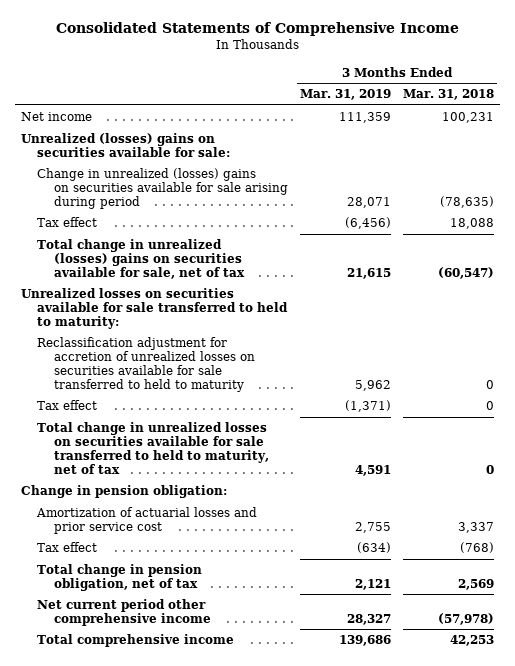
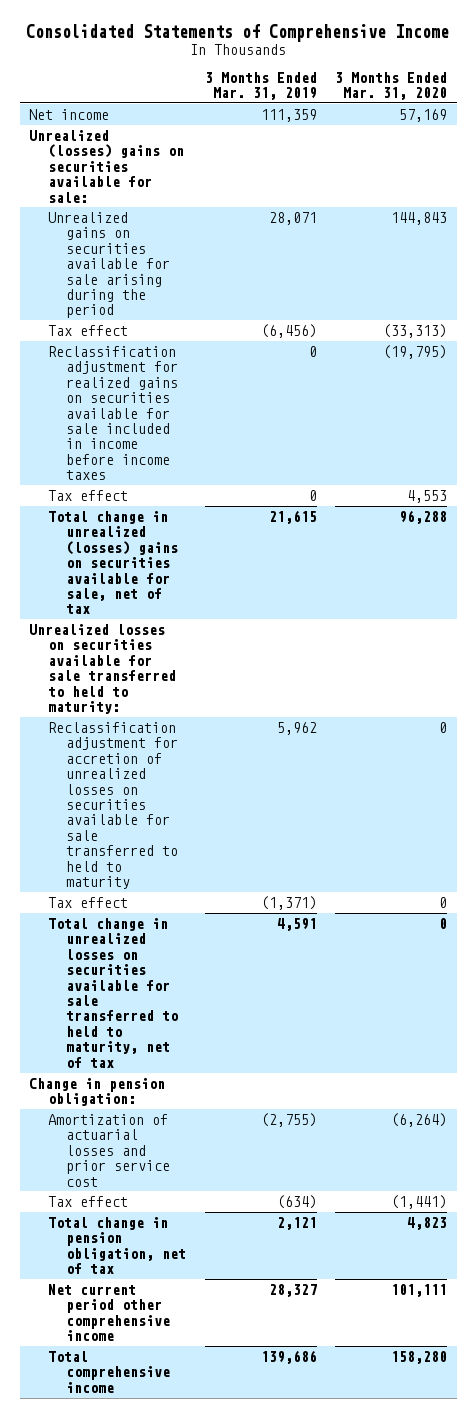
[403,89,495,101] Mar. 31, 2018 -> none
none -> [335,71,448,100] 3 Months Ended Mar. 31, 2020
[37,168,288,209] Change in unrealized (losses) gains on securities available for sale arising during period -> [47,211,171,319] Unrealized gains on securities available for sale arising during the period
none -> [47,345,179,481] Reclassification adjustment for realized gains on securities available for sale included in income before income taxes
none -> [47,489,128,501] Tax effect
[355,522,392,534] 2,755 -> [260,1112,317,1127] (2,755)

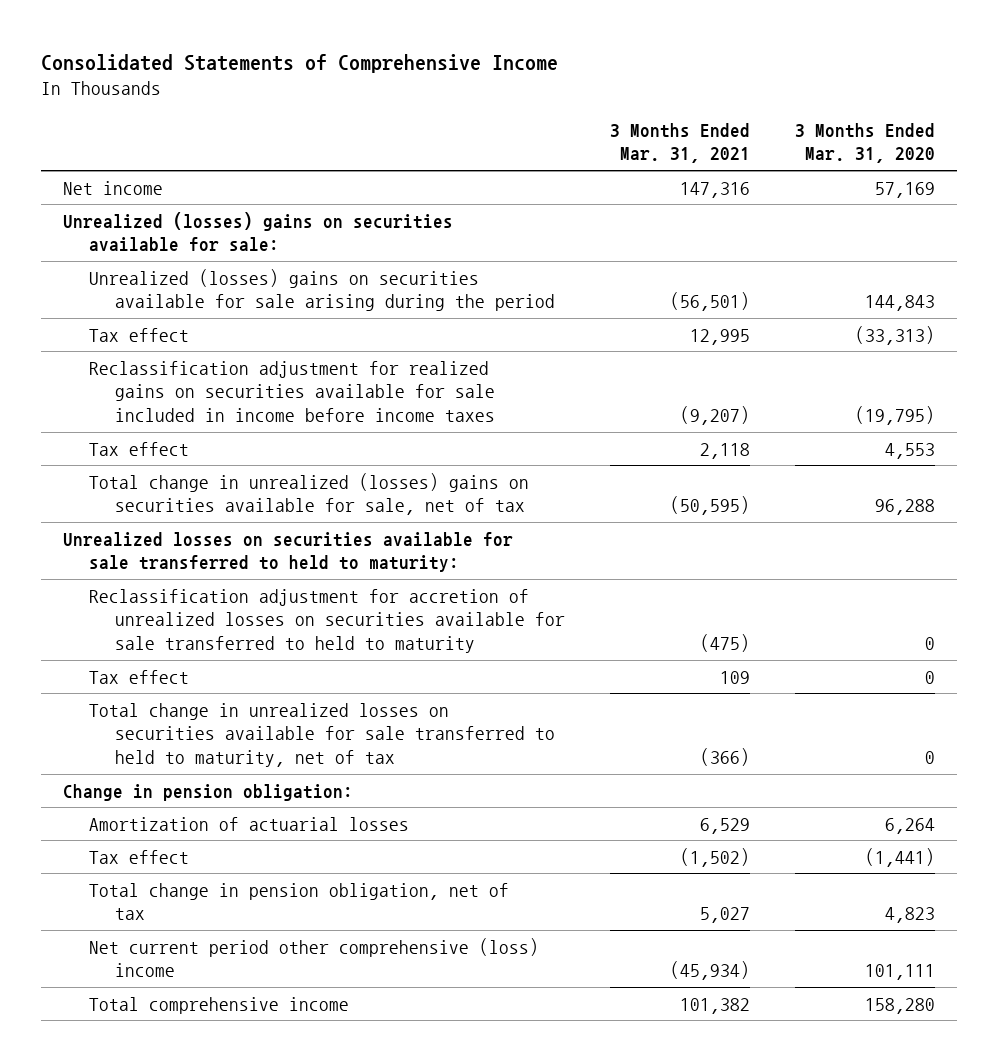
[204,71,317,100] 3 Months Ended Mar. 31, 2019 -> none
none -> [609,122,750,164] 3 Months Ended Mar. 31, 2021
[47,211,171,319] Unrealized gains on securities available for sale arising during the period -> [89,268,555,312] Unrealized (losses) gains on securities available for sale arising during the period
[47,1113,171,1187] Amortization of actuarial losses and prior service cost -> [89,816,410,831] Amortization of actuarial losses
[391,1112,448,1127] (6,264) -> [884,817,935,834] 6,264
[47,1283,171,1342] Net current period other comprehensive income -> [89,937,540,978] Net current period other comprehensive (loss) income

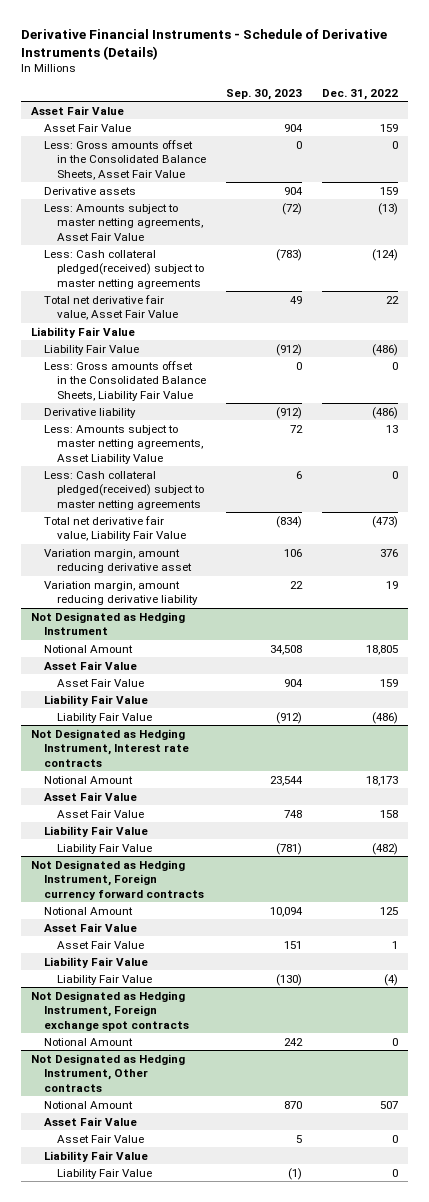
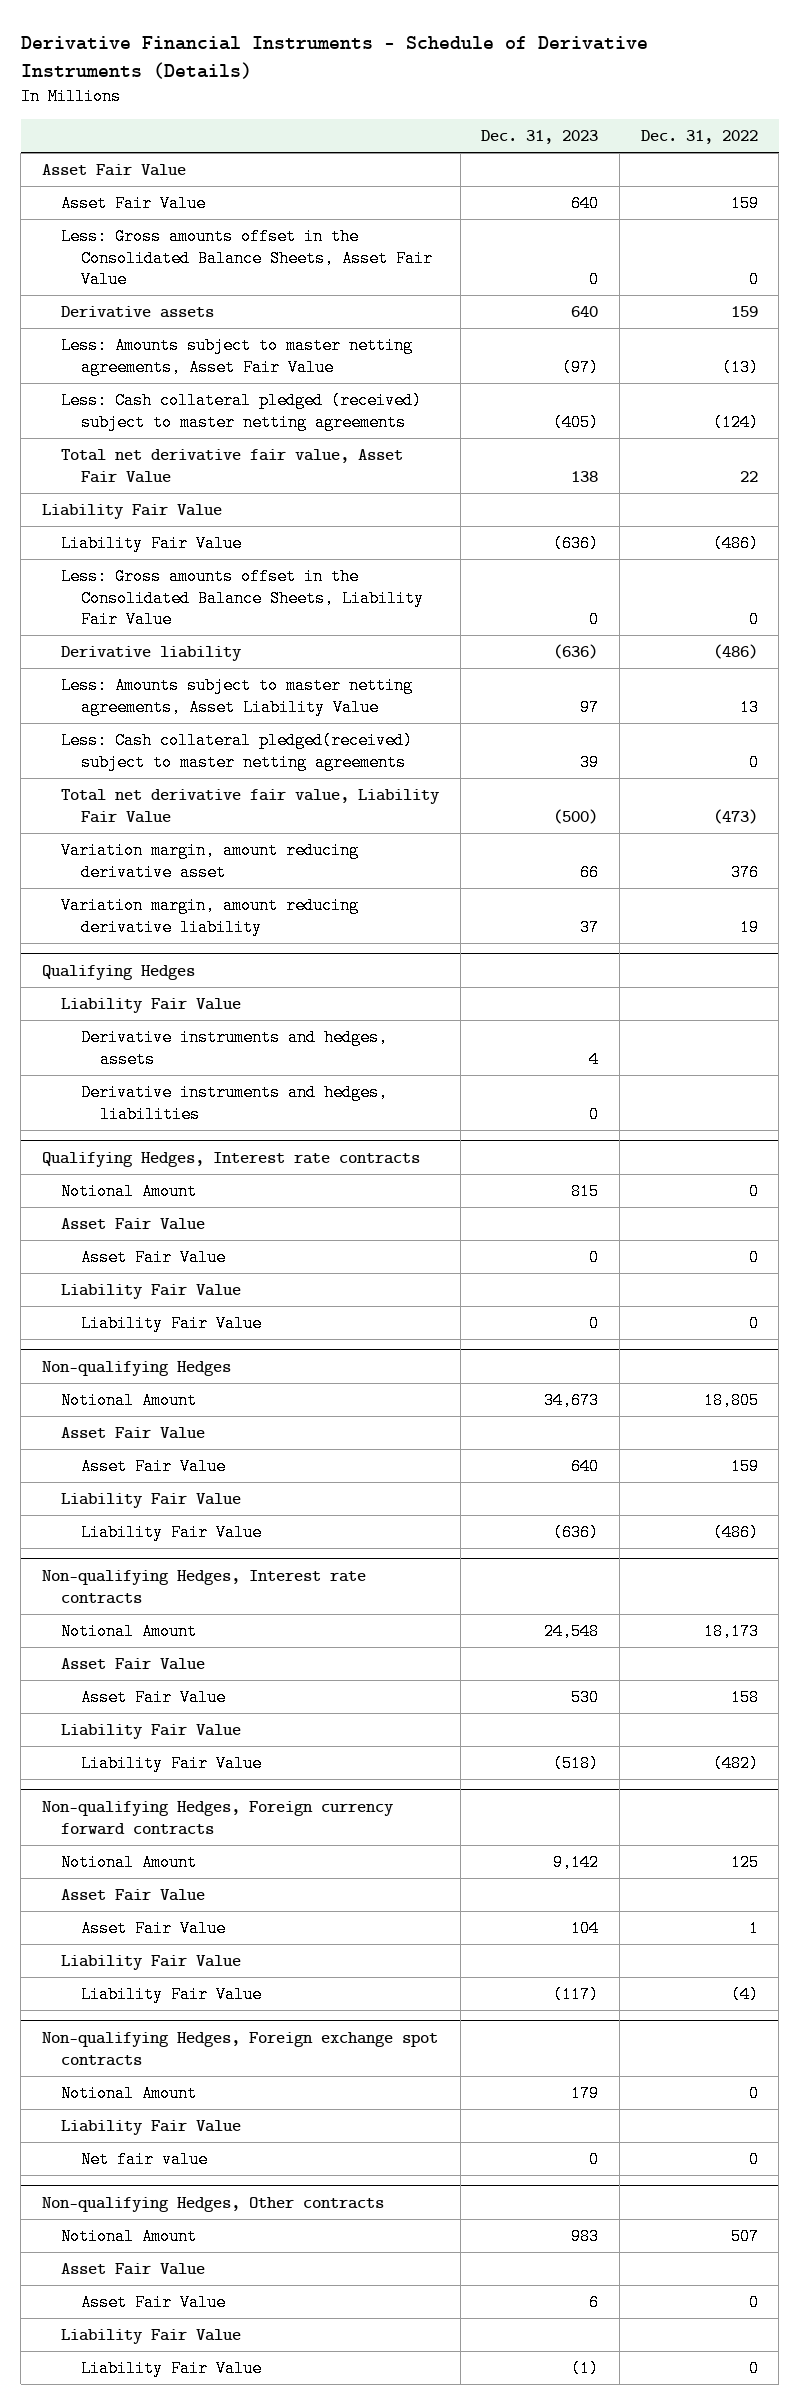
[226,88,303,100] Sep. 30, 2023 -> none
none -> [481,129,599,144] Dec. 31, 2023
[44,249,204,289] Less: Cash collateral pledged(received) subject to master netting agreements -> [61,392,423,431] Less: Cash collateral pledged (received) subject to master netting agreements
none -> [41,964,195,980] Qualifying Hedges
none -> [61,998,242,1014] Liability Fair Value
none -> [80,1029,388,1068] Derivative instruments and hedges, assets
none -> [80,1084,388,1123] Derivative instruments and hedges, liabilities
none -> [41,1151,420,1167] Qualifying Hedges, Interest rate contracts
none -> [61,1183,198,1201] Notional Amount
none -> [61,1218,206,1231] Asset Fair Value
none -> [80,1249,226,1267] Asset Fair Value
none -> [61,1284,242,1300] Liability Fair Value
none -> [80,1315,262,1333] Liability Fair Value
[31,611,186,636] Not Designated as Hedging Instrument -> [41,1360,231,1376] Non-qualifying Hedges
[31,728,190,767] Not Designated as Hedging Instrument, Interest rate contracts -> none
none -> [41,1569,366,1604] Non-qualifying Hedges, Interest rate contracts
[31,859,205,900] Not Designated as Hedging Instrument, Foreign currency forward contracts -> none
none -> [41,1800,394,1835] Non-qualifying Hedges, Foreign currency forward contracts
[31,990,190,1031] Not Designated as Hedging Instrument, Foreign exchange spot contracts -> none
none -> [41,2031,438,2066] Non-qualifying Hedges, Foreign exchange spot contracts
[31,1053,186,1092] Not Designated as Hedging Instrument, Other contracts -> none
none -> [61,2120,242,2136] Liability Fair Value
none -> [80,2151,208,2169] Net fair value
none -> [41,2196,384,2212] Non-qualifying Hedges, Other contracts

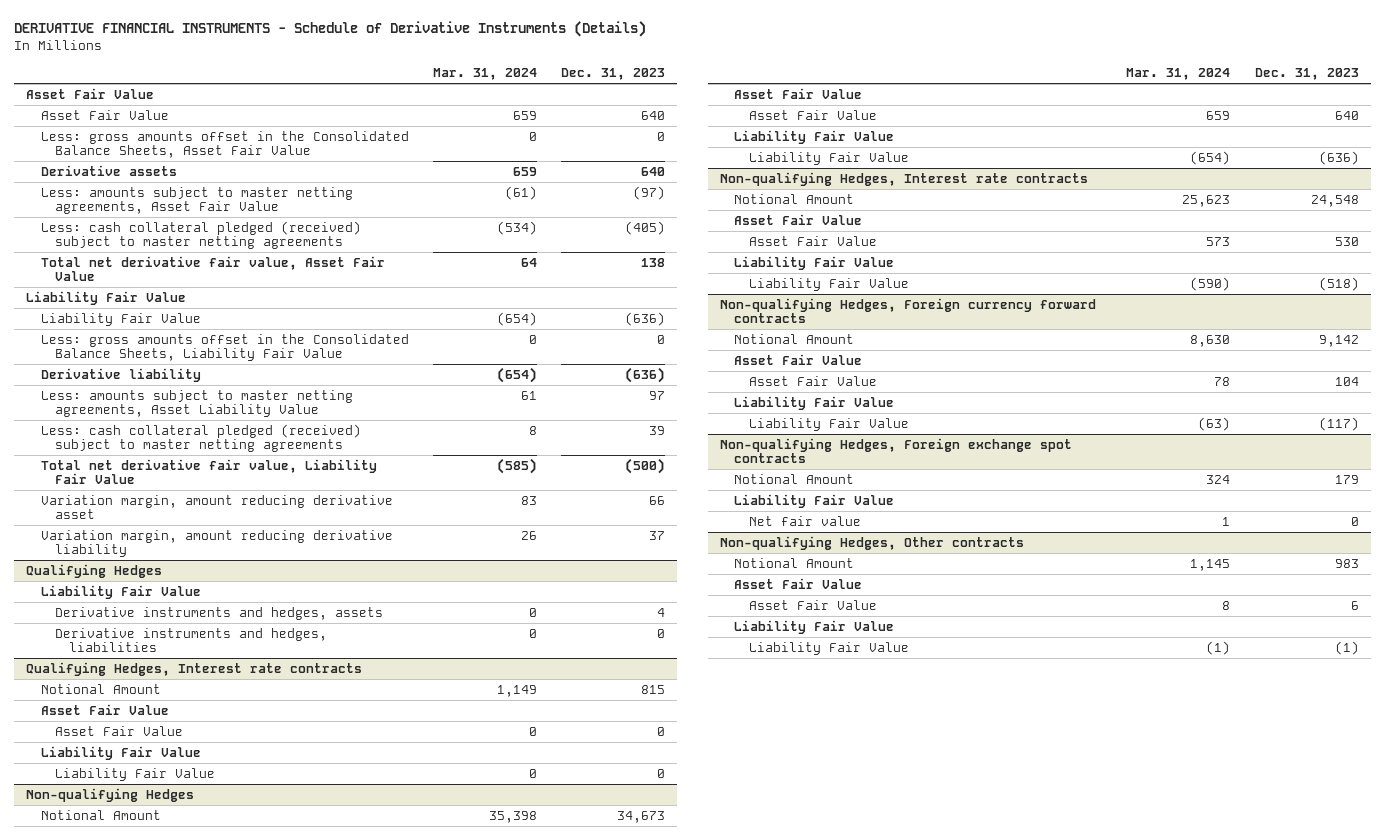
[20,35,648,79] Derivative Financial Instruments - Schedule of Derivative Instruments (Details) -> [14,21,647,38] DERIVATIVE FINANCIAL INSTRUMENTS - Schedule of Derivative Instruments (Details)
[640,129,758,144] Dec. 31, 2022 -> none
none -> [432,68,537,81] Mar. 31, 2024
[61,228,433,289] Less: Gross amounts offset in the Consolidated Balance Sheets, Asset Fair Value -> [40,130,409,159] Less: gross amounts offset in the Consolidated Balance Sheets, Asset Fair Value
[61,337,414,376] Less: Amounts subject to master netting agreements, Asset Fair Value -> [40,186,353,215] Less: amounts subject to master netting agreements, Asset Fair Value
[61,392,423,431] Less: Cash collateral pledged (received) subject to master netting agreements -> [40,220,361,250] Less: cash collateral pledged (received) subject to master netting agreements
[61,568,424,629] Less: Gross amounts offset in the Consolidated Balance Sheets, Liability Fair Value -> [40,333,409,362] Less: gross amounts offset in the Consolidated Balance Sheets, Liability Fair Value
[61,677,414,716] Less: Amounts subject to master netting agreements, Asset Liability Value -> [40,389,353,418] Less: amounts subject to master netting agreements, Asset Liability Value
[61,732,414,771] Less: Cash collateral pledged(received) subject to master netting agreements -> [40,423,361,453] Less: cash collateral pledged (received) subject to master netting agreements

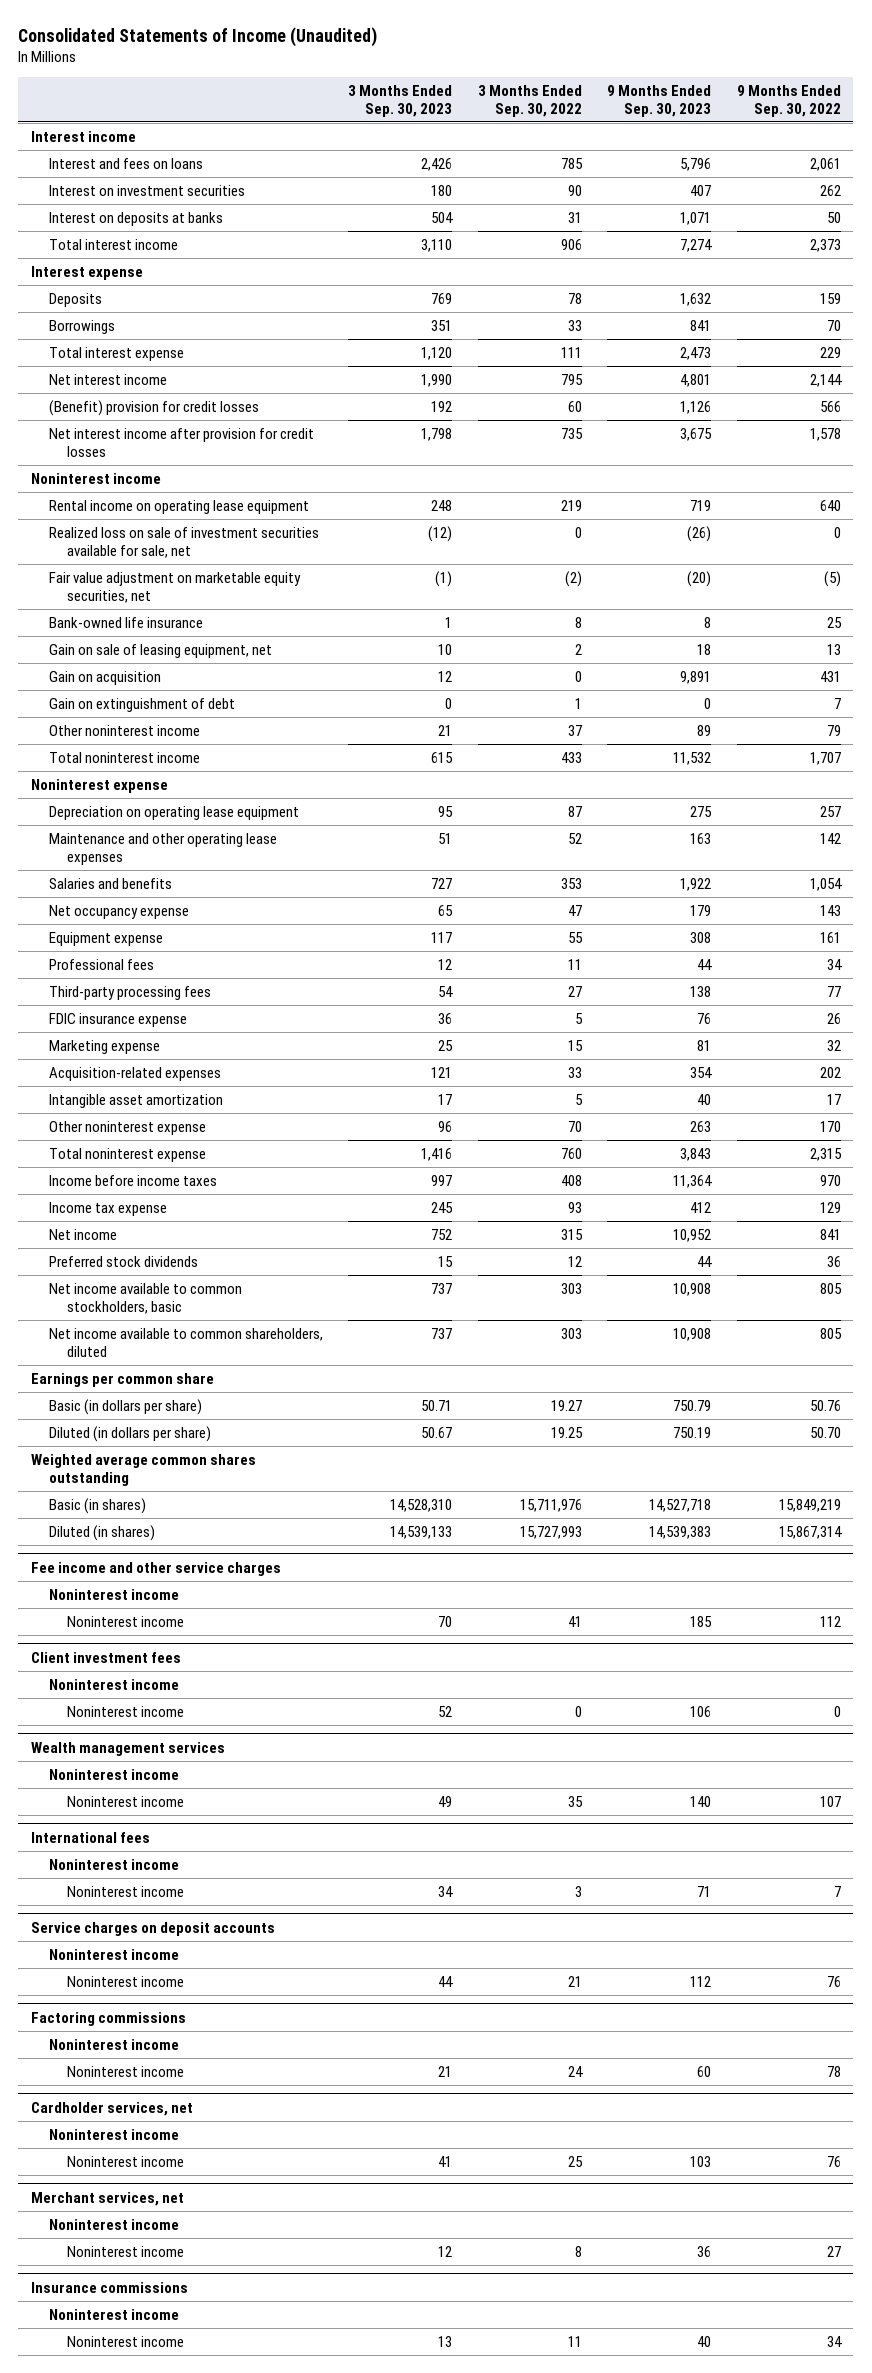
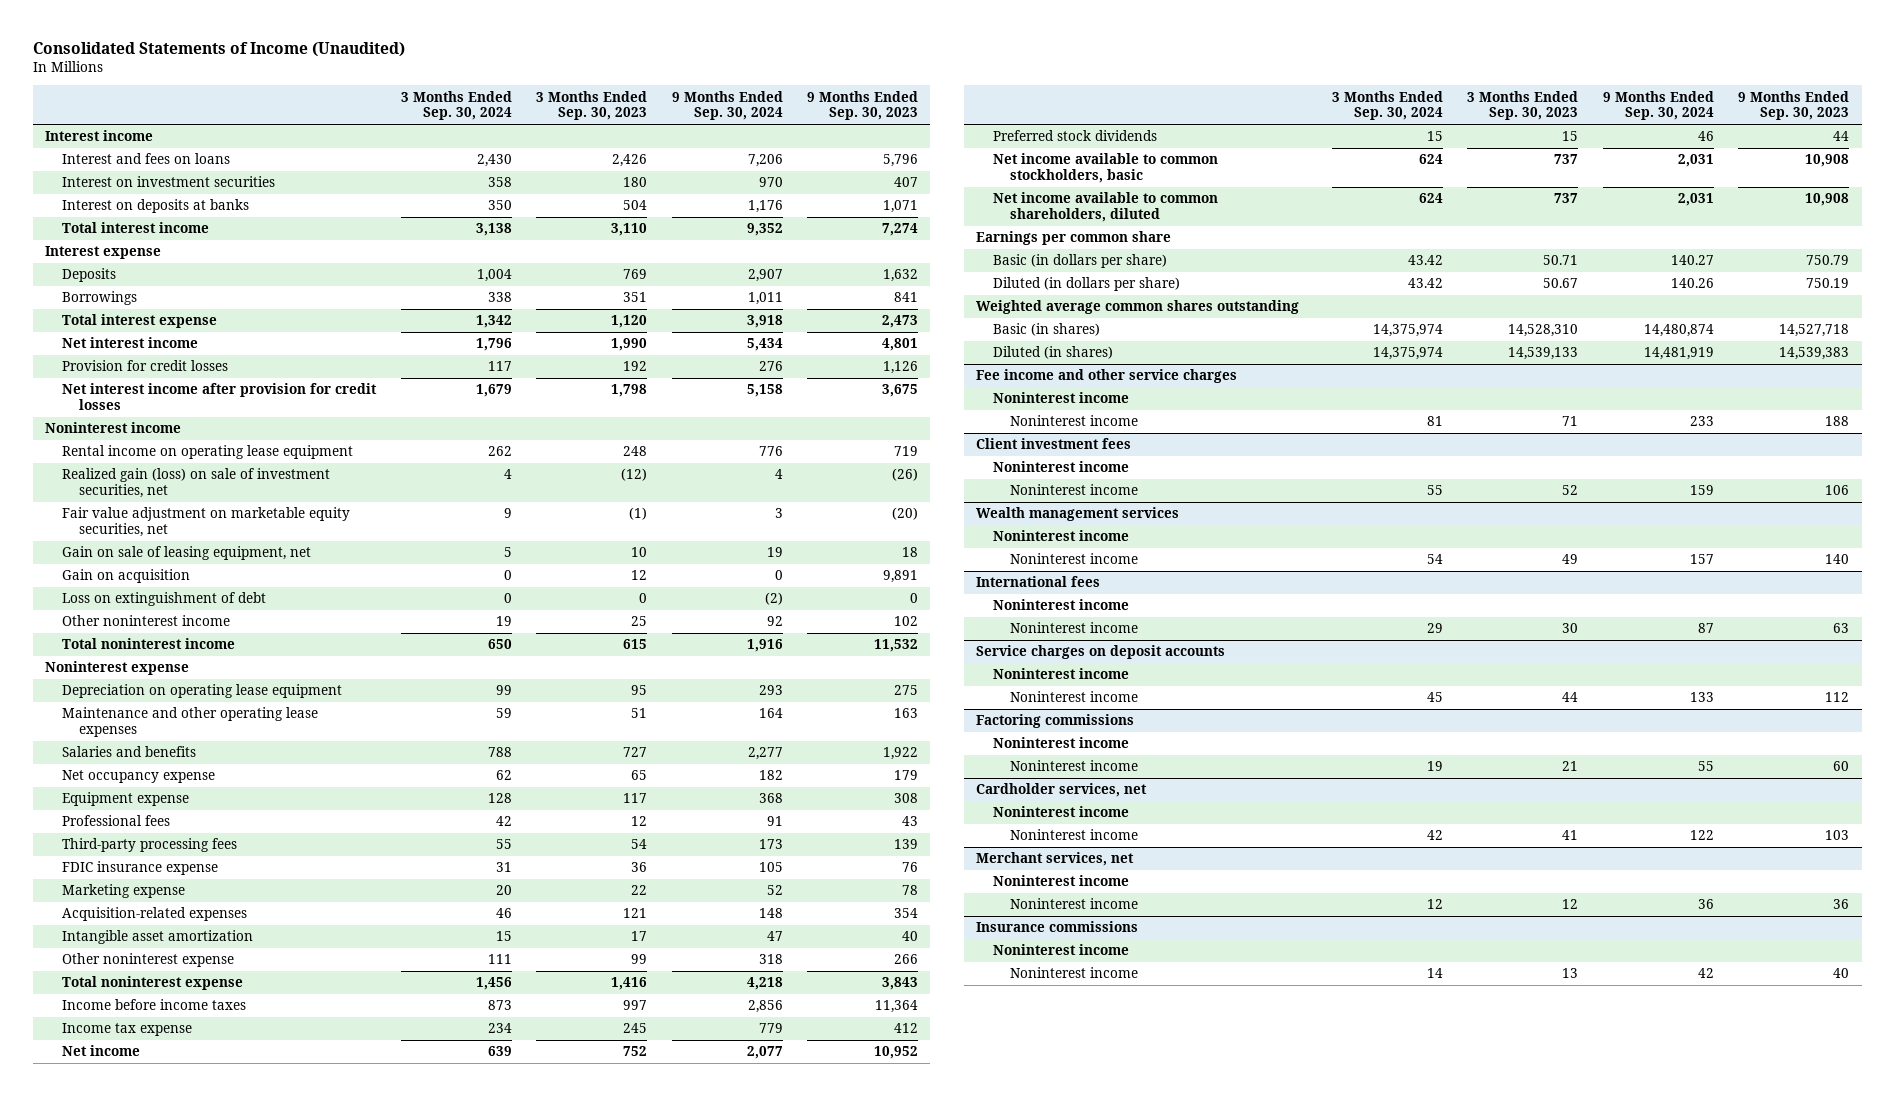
[477,84,582,117] 3 Months Ended Sep. 30, 2022 -> none
[736,84,841,117] 9 Months Ended Sep. 30, 2022 -> none
none -> [400,90,512,121] 3 Months Ended Sep. 30, 2024
none -> [671,90,783,121] 9 Months Ended Sep. 30, 2024
[49,399,260,416] (Benefit) provision for credit losses -> [62,360,229,372] Provision for credit losses
[49,526,320,558] Realized loss on sale of investment securities available for sale, net -> [62,468,331,499] Realized gain (loss) on sale of investment securities, net
[49,616,204,628] Bank-owned life insurance -> none
[49,697,236,712] Gain on extinguishment of debt -> [62,592,267,607] Loss on extinguishment of debt
[438,724,453,736] 21 -> [631,616,648,627] 25
[697,724,712,736] 89 -> [894,616,919,627] 102
[697,958,713,970] 44 -> [902,816,919,827] 43
[690,985,712,997] 138 -> [894,839,919,850] 139
[438,1039,454,1051] 25 -> [631,885,648,896] 22
[697,1039,712,1051] 81 -> [902,885,919,896] 78
[438,1120,453,1132] 96 -> [631,954,648,965] 99
[690,1120,712,1132] 263 -> [894,954,919,965] 266
[438,1615,453,1627] 70 -> [1562,416,1579,427] 71
[690,1615,713,1627] 185 -> [1825,416,1850,427] 188
[438,1885,454,1897] 34 -> [1562,623,1579,634] 30
[697,1885,712,1897] 71 -> [1833,623,1850,634] 63

